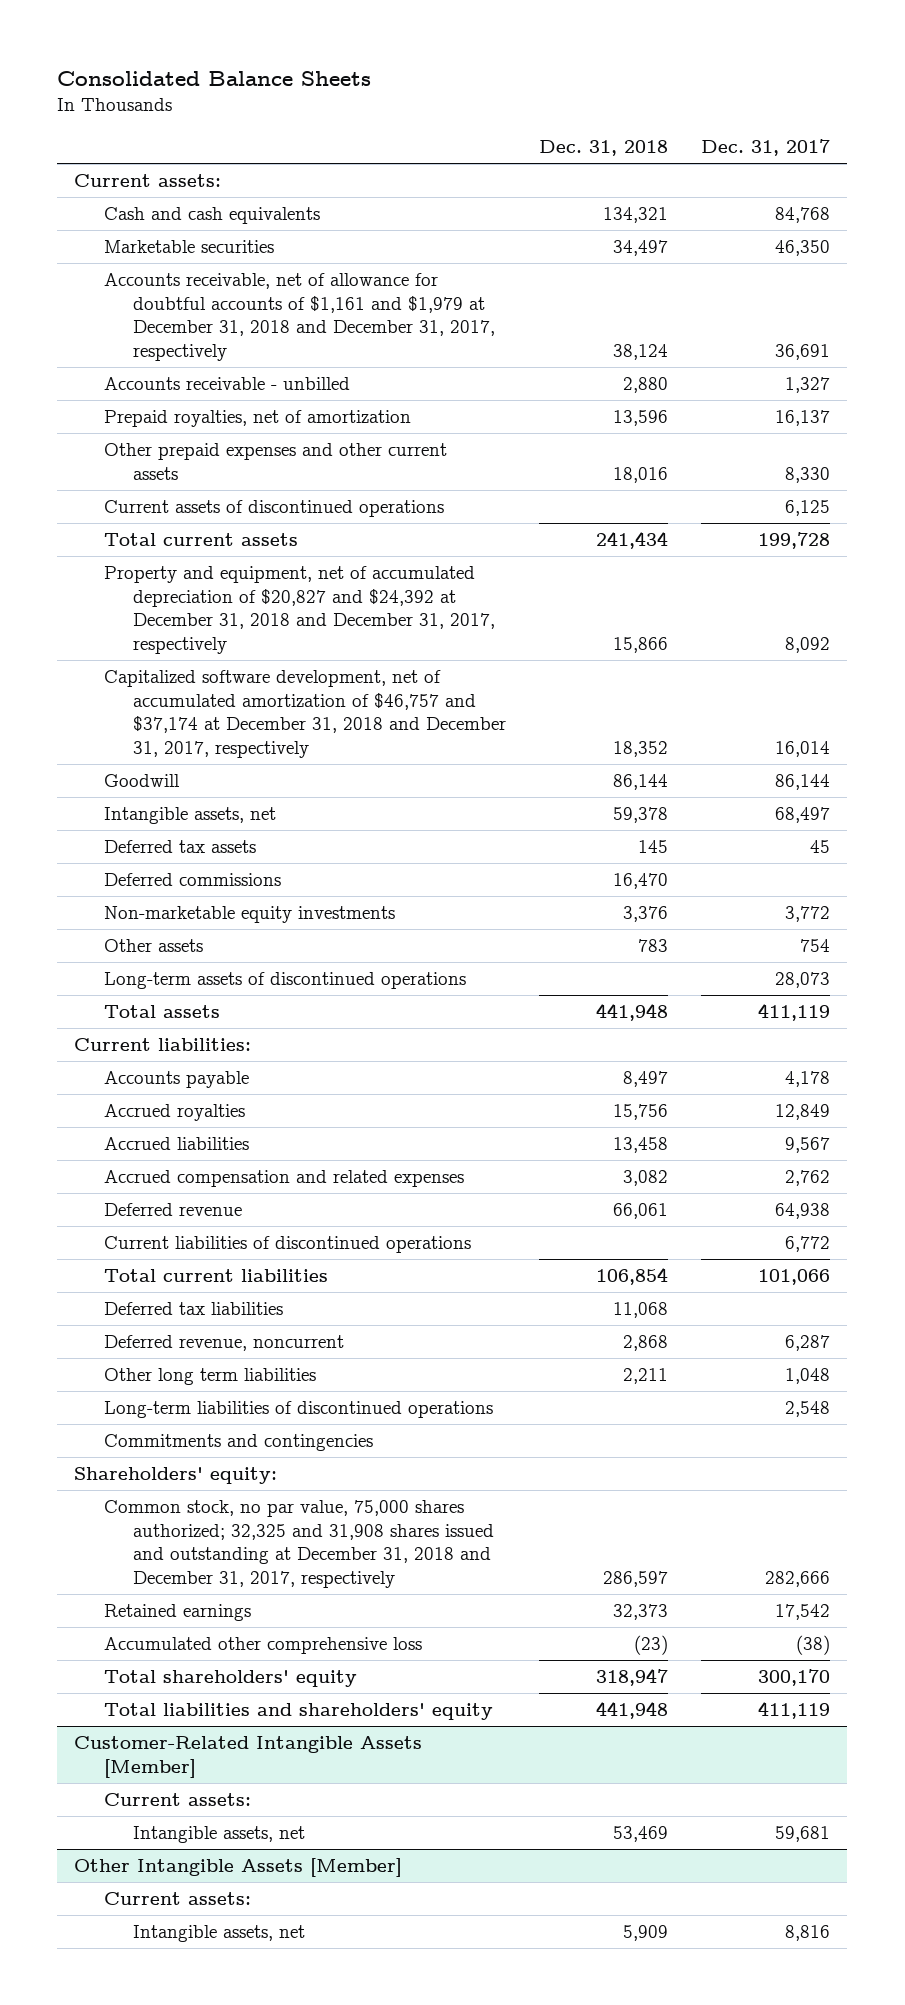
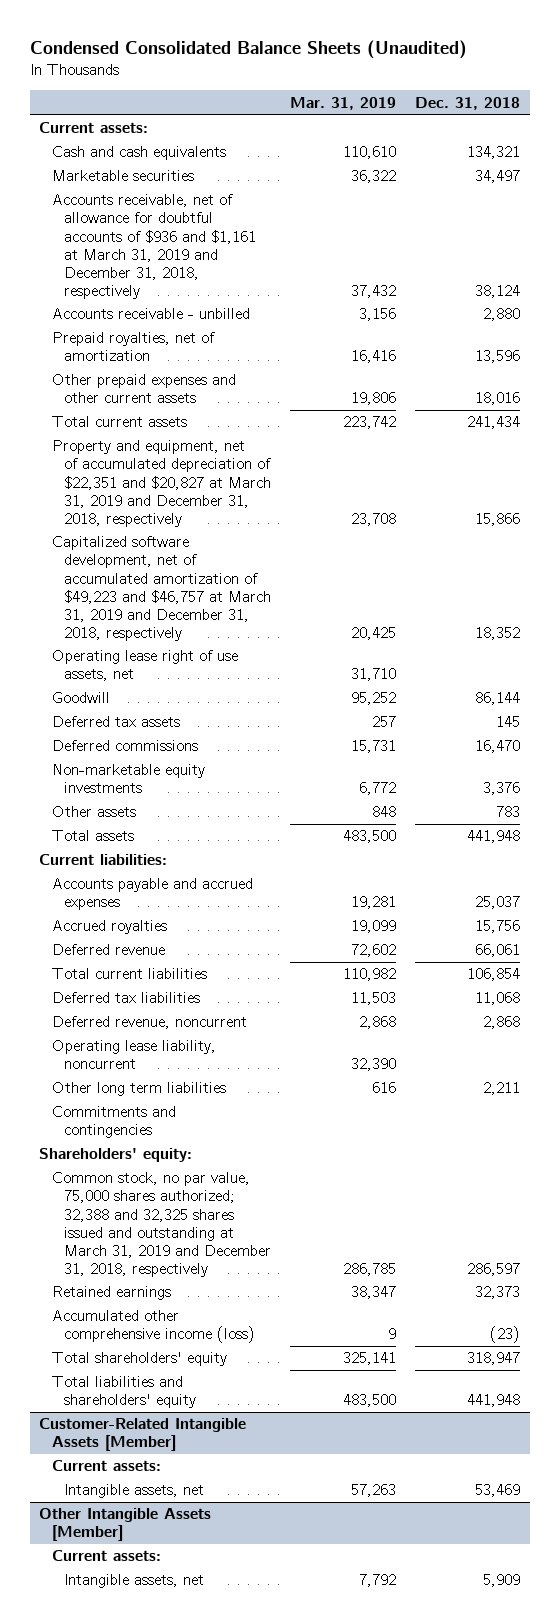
[57,71,372,87] Consolidated Balance Sheets -> [29,39,467,59] Condensed Consolidated Balance Sheets (Unaudited)
[701,138,831,156] Dec. 31, 2017 -> none
none -> [290,96,397,110] Mar. 31, 2019
[103,273,495,361] Accounts receivable, net of allowance for doubtful accounts of $1,161 and $1,979 at December 31, 2018 and December 31, 2017, respectively -> [51,194,257,299] Accounts receivable, net of allowance for doubtful accounts of $936 and $1,161 at March 31, 2019 and December 31, 2018, respectively
[103,500,444,518] Current assets of discontinued operations -> none
[103,566,495,654] Property and equipment, net of accumulated depreciation of $20,827 and $24,392 at December 31, 2018 and December 31, 2017, respectively -> [51,440,272,527] Property and equipment, net of accumulated depreciation of $22,351 and $20,827 at March 31, 2019 and December 31, 2018, respectively
[103,670,506,758] Capitalized software development, net of accumulated amortization of $46,757 and $37,174 at December 31, 2018 and December 31, 2017, respectively -> [51,536,272,641] Capitalized software development, net of accumulated amortization of $49,223 and $46,757 at March 31, 2019 and December 31, 2018, respectively
none -> [51,650,238,682] Operating lease right of use assets, net
[103,807,276,825] Intangible assets, net -> none
[103,972,466,990] Long-term assets of discontinued operations -> none
[103,1071,249,1089] Accounts payable -> none
none -> [51,878,253,911] Accounts payable and accrued expenses
[103,1137,249,1151] Accrued liabilities -> none
[103,1170,464,1188] Accrued compensation and related expenses -> none
[103,1236,471,1254] Current liabilities of discontinued operations -> none
none -> [51,1040,216,1070] Operating lease liability, noncurrent
[103,1401,493,1419] Long-term liabilities of discontinued operations -> none
[103,1500,494,1588] Common stock, no par value, 75,000 shares authorized; 32,325 and 31,908 shares issued and outstanding at December 31, 2018 and December 31, 2017, respectively -> [51,1172,272,1277] Common stock, no par value, 75,000 shares authorized; 32,388 and 32,325 shares issued and outstanding at March 31, 2019 and December 31, 2018, respectively
[103,1637,422,1655] Accumulated other comprehensive loss -> [51,1310,256,1344] Accumulated other comprehensive income (loss)

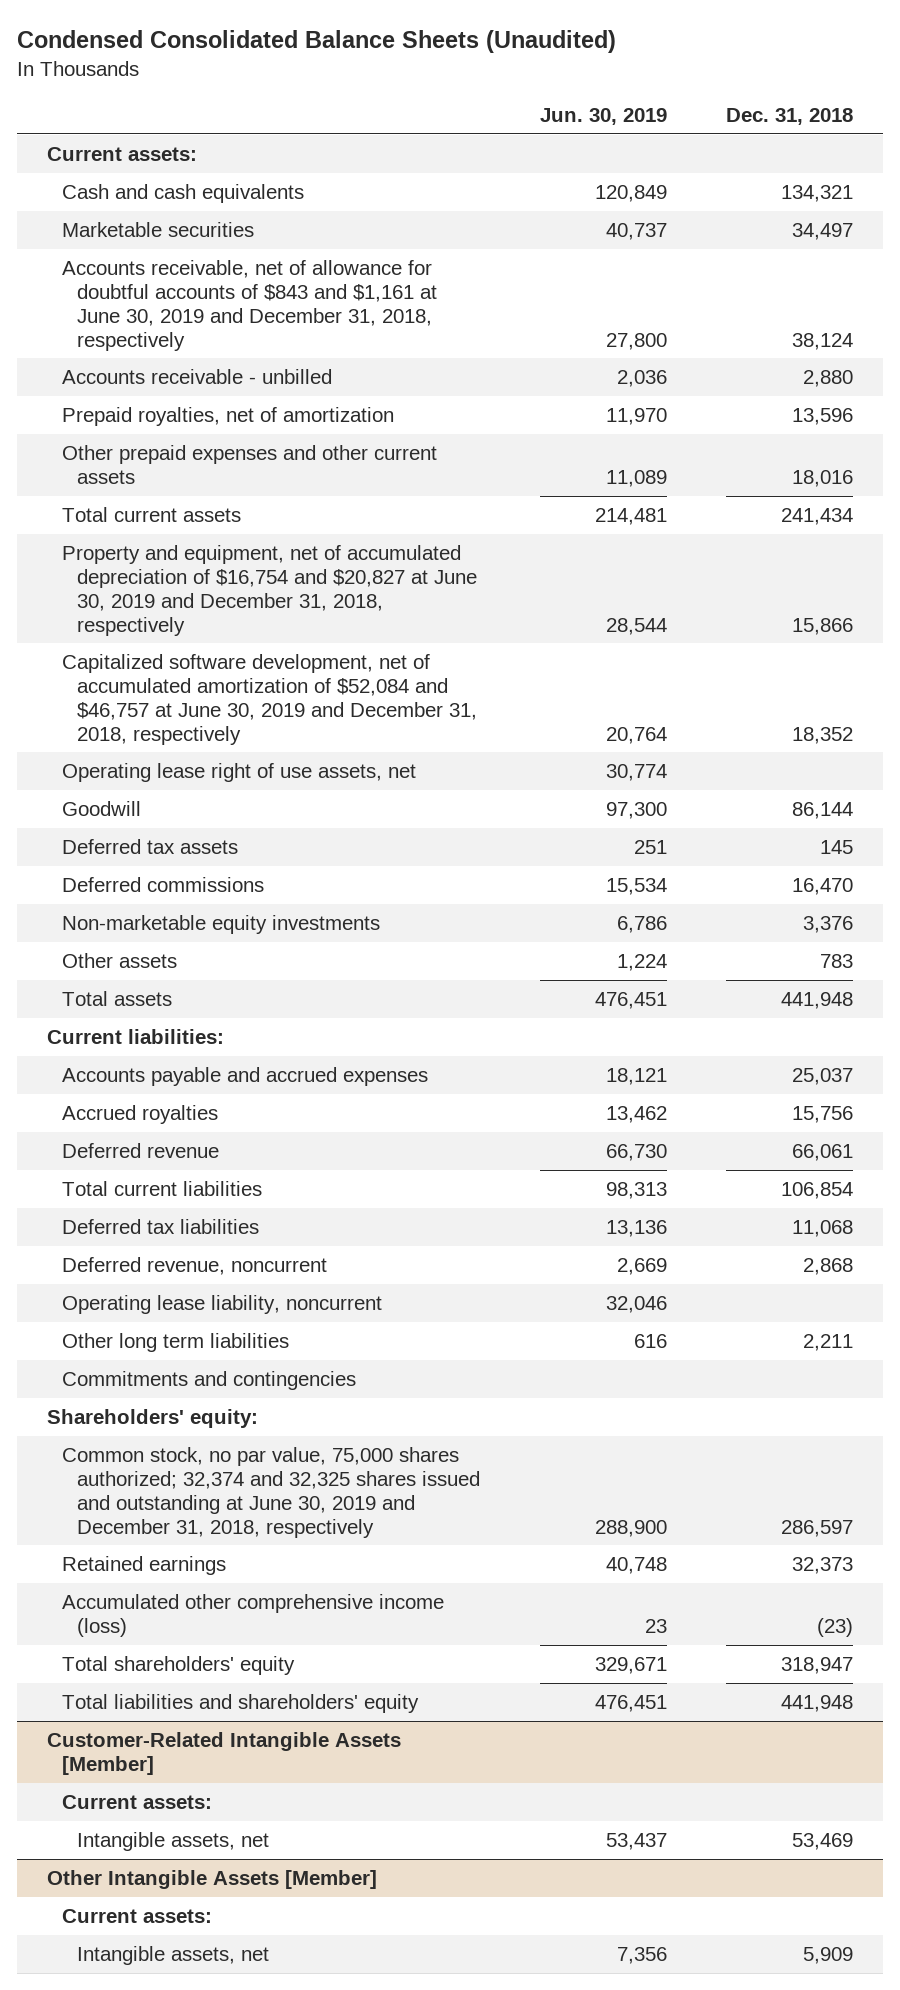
[290,96,397,110] Mar. 31, 2019 -> none
none -> [539,107,667,125] Jun. 30, 2019
[51,194,257,299] Accounts receivable, net of allowance for doubtful accounts of $936 and $1,161 at March 31, 2019 and December 31, 2018, respectively -> [61,259,438,351] Accounts receivable, net of allowance for doubtful accounts of $843 and $1,161 at June 30, 2019 and December 31, 2018, respectively
[51,440,272,527] Property and equipment, net of accumulated depreciation of $22,351 and $20,827 at March 31, 2019 and December 31, 2018, respectively -> [61,544,478,636] Property and equipment, net of accumulated depreciation of $16,754 and $20,827 at June 30, 2019 and December 31, 2018, respectively
[51,536,272,641] Capitalized software development, net of accumulated amortization of $49,223 and $46,757 at March 31, 2019 and December 31, 2018, respectively -> [61,653,478,745] Capitalized software development, net of accumulated amortization of $52,084 and $46,757 at June 30, 2019 and December 31, 2018, respectively
[51,1172,272,1277] Common stock, no par value, 75,000 shares authorized; 32,388 and 32,325 shares issued and outstanding at March 31, 2019 and December 31, 2018, respectively -> [61,1446,481,1538] Common stock, no par value, 75,000 shares authorized; 32,374 and 32,325 shares issued and outstanding at June 30, 2019 and December 31, 2018, respectively

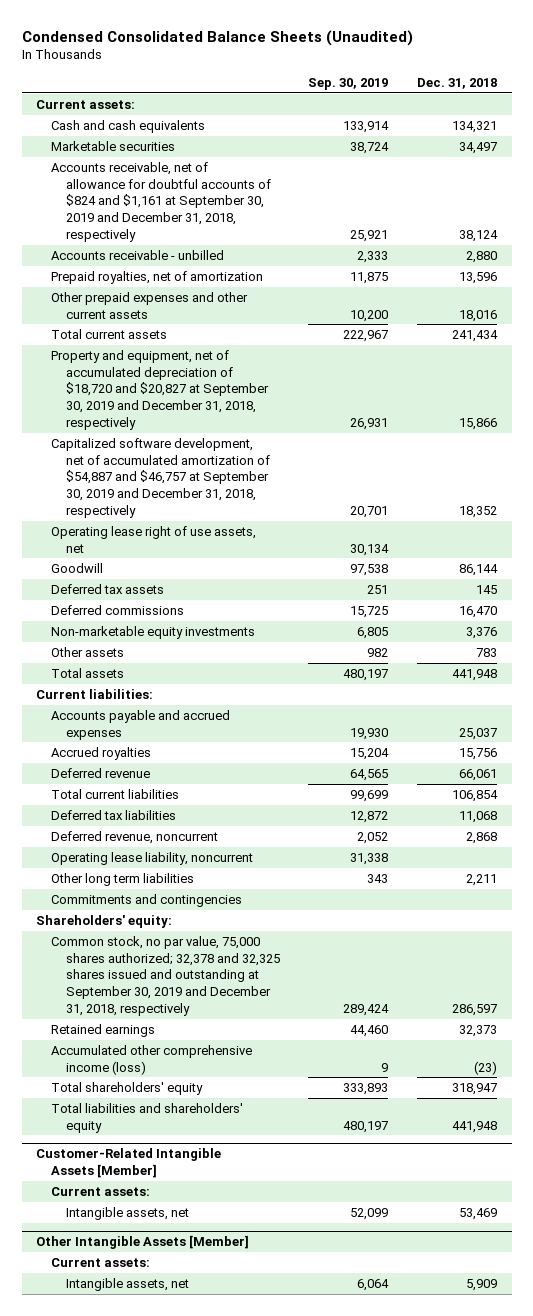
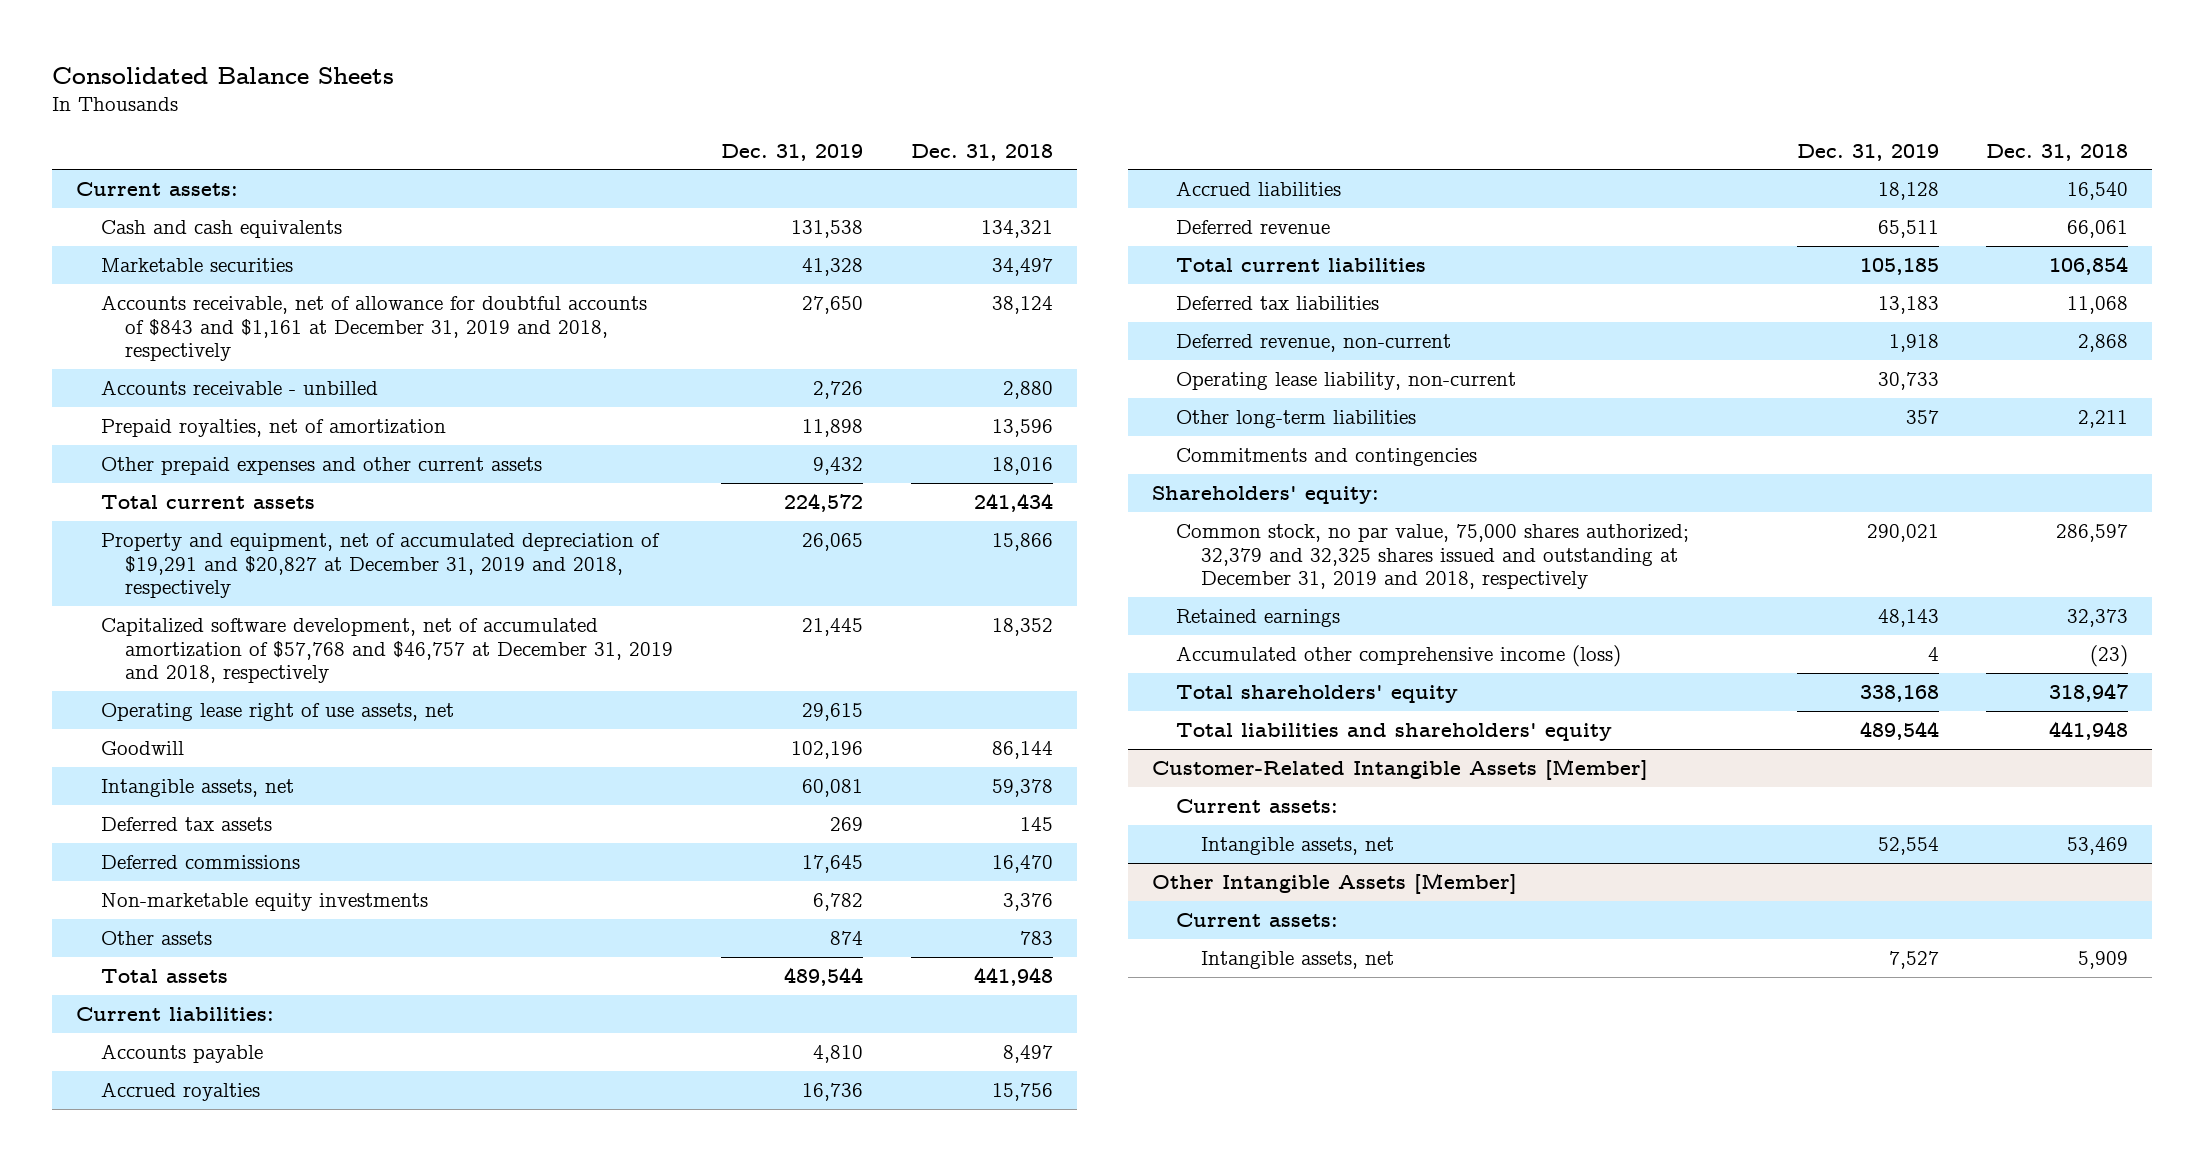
[21,29,413,46] Condensed Consolidated Balance Sheets (Unaudited) -> [51,66,394,84] Consolidated Balance Sheets
[308,78,389,91] Sep. 30, 2019 -> none
none -> [720,143,863,161] Dec. 31, 2019
[50,161,271,243] Accounts receivable, net of allowance for doubtful accounts of $824 and $1,161 at September 30, 2019 and December 31, 2018, respectively -> [100,294,647,362] Accounts receivable, net of allowance for doubtful accounts of $843 and $1,161 at December 31, 2019 and 2018, respectively
[50,349,269,431] Property and equipment, net of accumulated depreciation of $18,720 and $20,827 at September 30, 2019 and December 31, 2018, respectively -> [100,532,660,599] Property and equipment, net of accumulated depreciation of $19,291 and $20,827 at December 31, 2019 and 2018, respectively
[50,437,270,519] Capitalized software development, net of accumulated amortization of $54,887 and $46,757 at September 30, 2019 and December 31, 2018, respectively -> [100,617,674,684] Capitalized software development, net of accumulated amortization of $57,768 and $46,757 at December 31, 2019 and 2018, respectively
none -> [100,778,294,797] Intangible assets, net
[50,709,230,740] Accounts payable and accrued expenses -> none
none -> [100,1043,263,1063] Accounts payable
none -> [1176,180,1342,196] Accrued liabilities
[50,830,218,844] Deferred revenue, noncurrent -> [1176,333,1452,352] Deferred revenue, non-current
[50,851,253,865] Operating lease liability, noncurrent -> [1176,371,1517,390] Operating lease liability, non-current
[50,872,194,886] Other long term liabilities -> [1176,409,1417,428] Other long-term liabilities
[50,935,280,1017] Common stock, no par value, 75,000 shares authorized; 32,378 and 32,325 shares issued and outstanding at September 30, 2019 and December 31, 2018, respectively -> [1176,523,1690,590] Common stock, no par value, 75,000 shares authorized; 32,379 and 32,325 shares issued and outstanding at December 31, 2019 and 2018, respectively

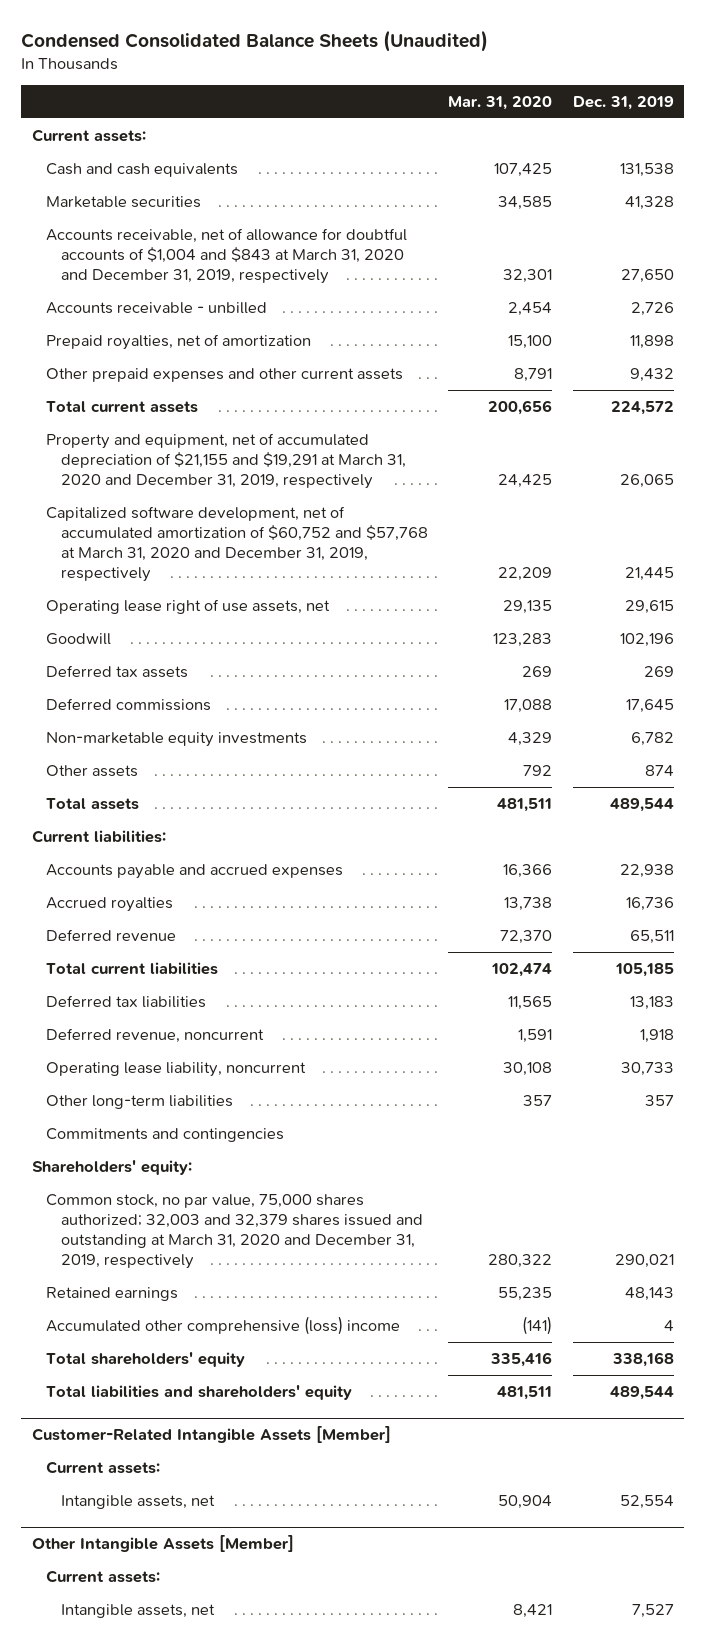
[51,66,394,84] Consolidated Balance Sheets -> [21,29,489,52] Condensed Consolidated Balance Sheets (Unaudited)
[910,143,1053,161] Dec. 31, 2018 -> none
none -> [448,96,553,111] Mar. 31, 2020
[100,294,647,362] Accounts receivable, net of allowance for doubtful accounts of $843 and $1,161 at December 31, 2019 and 2018, respectively -> [46,227,408,285] Accounts receivable, net of allowance for doubtful accounts of $1,004 and $843 at March 31, 2020 and December 31, 2019, respectively
[100,532,660,599] Property and equipment, net of accumulated depreciation of $19,291 and $20,827 at December 31, 2019 and 2018, respectively -> [46,432,406,490] Property and equipment, net of accumulated depreciation of $21,155 and $19,291 at March 31, 2020 and December 31, 2019, respectively
[100,617,674,684] Capitalized software development, net of accumulated amortization of $57,768 and $46,757 at December 31, 2019 and 2018, respectively -> [46,505,428,583] Capitalized software development, net of accumulated amortization of $60,752 and $57,768 at March 31, 2020 and December 31, 2019, respectively
[100,778,294,797] Intangible assets, net -> none
[100,1043,263,1063] Accounts payable -> none
none -> [46,863,344,879] Accounts payable and accrued expenses
[1176,180,1342,196] Accrued liabilities -> none
[1176,333,1452,352] Deferred revenue, non-current -> [46,1027,265,1043] Deferred revenue, noncurrent
[1176,371,1517,390] Operating lease liability, non-current -> [46,1061,307,1077] Operating lease liability, noncurrent
[1176,523,1690,590] Common stock, no par value, 75,000 shares authorized; 32,379 and 32,325 shares issued and outstanding at December 31, 2019 and 2018, respectively -> [46,1193,423,1270] Common stock, no par value, 75,000 shares authorized; 32,003 and 32,379 shares issued and outstanding at March 31, 2020 and December 31, 2019, respectively
[1176,644,1622,667] Accumulated other comprehensive income (loss) -> [46,1315,401,1335] Accumulated other comprehensive (loss) income

